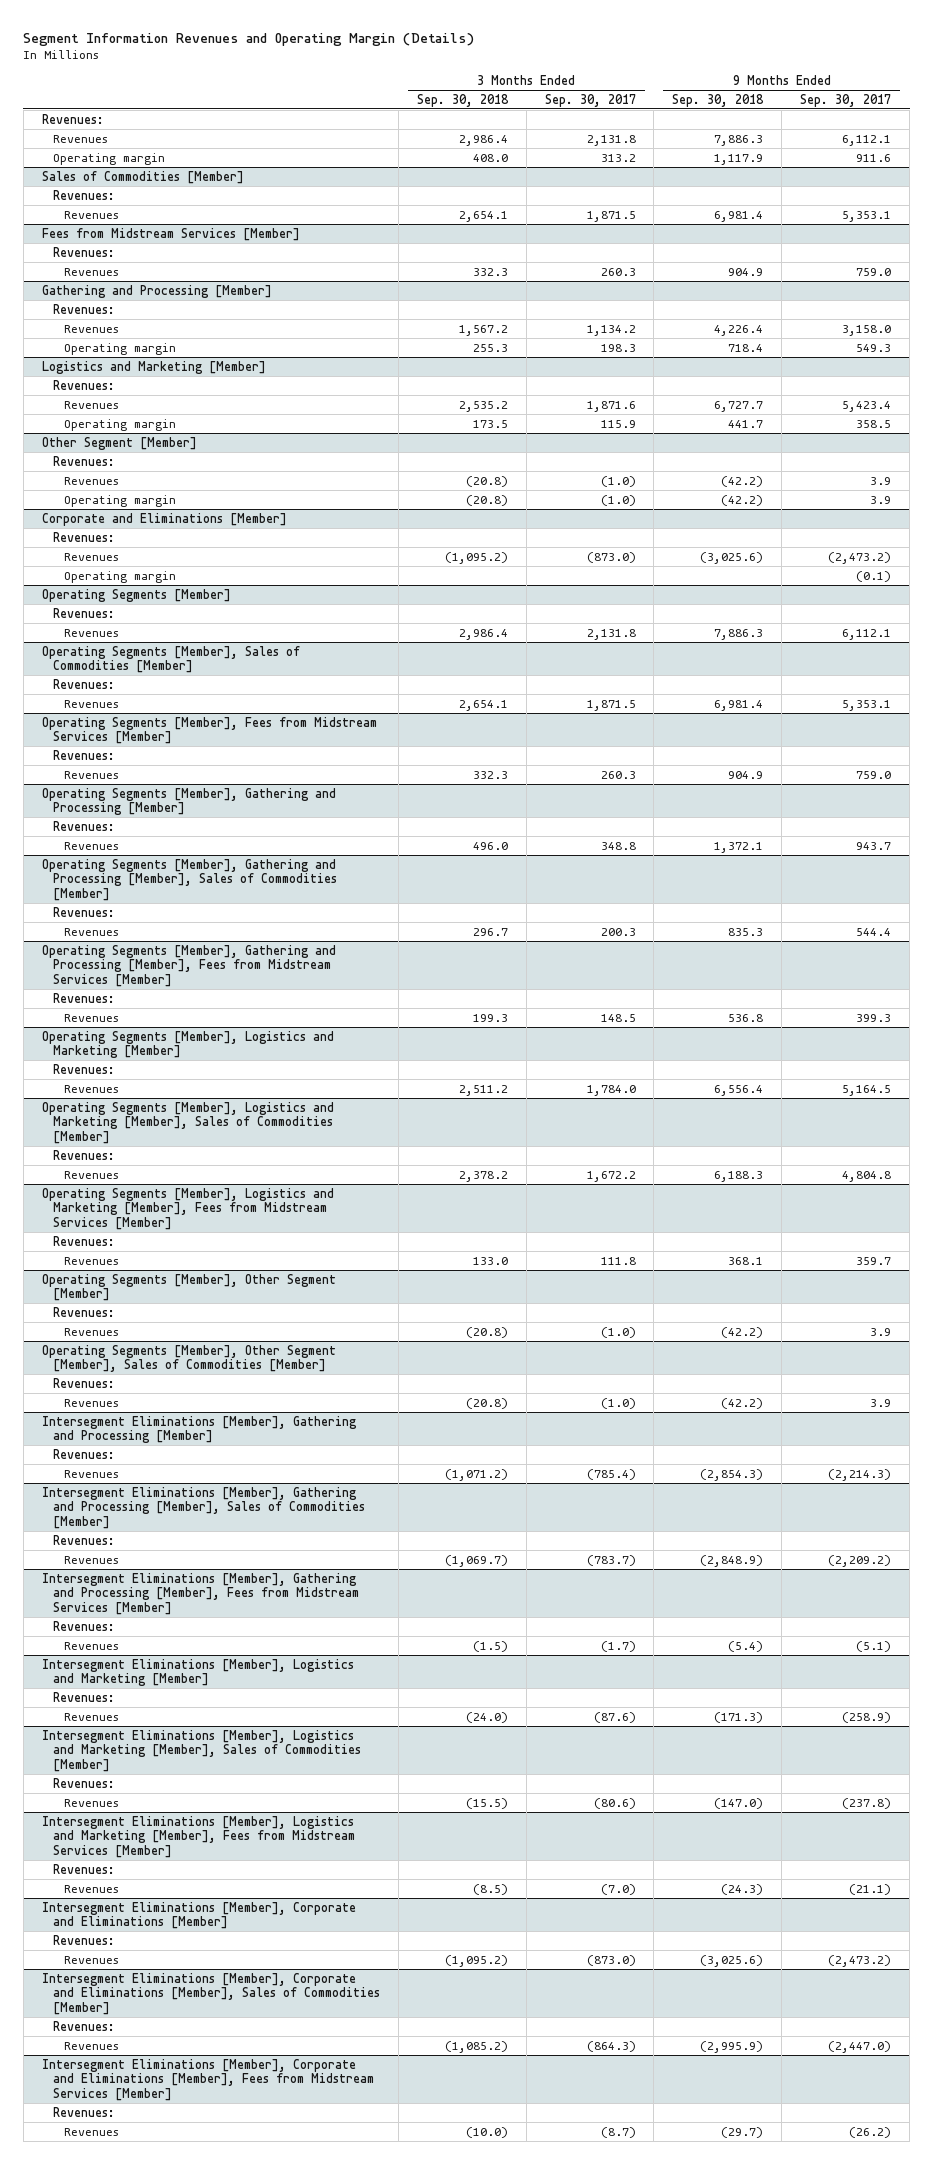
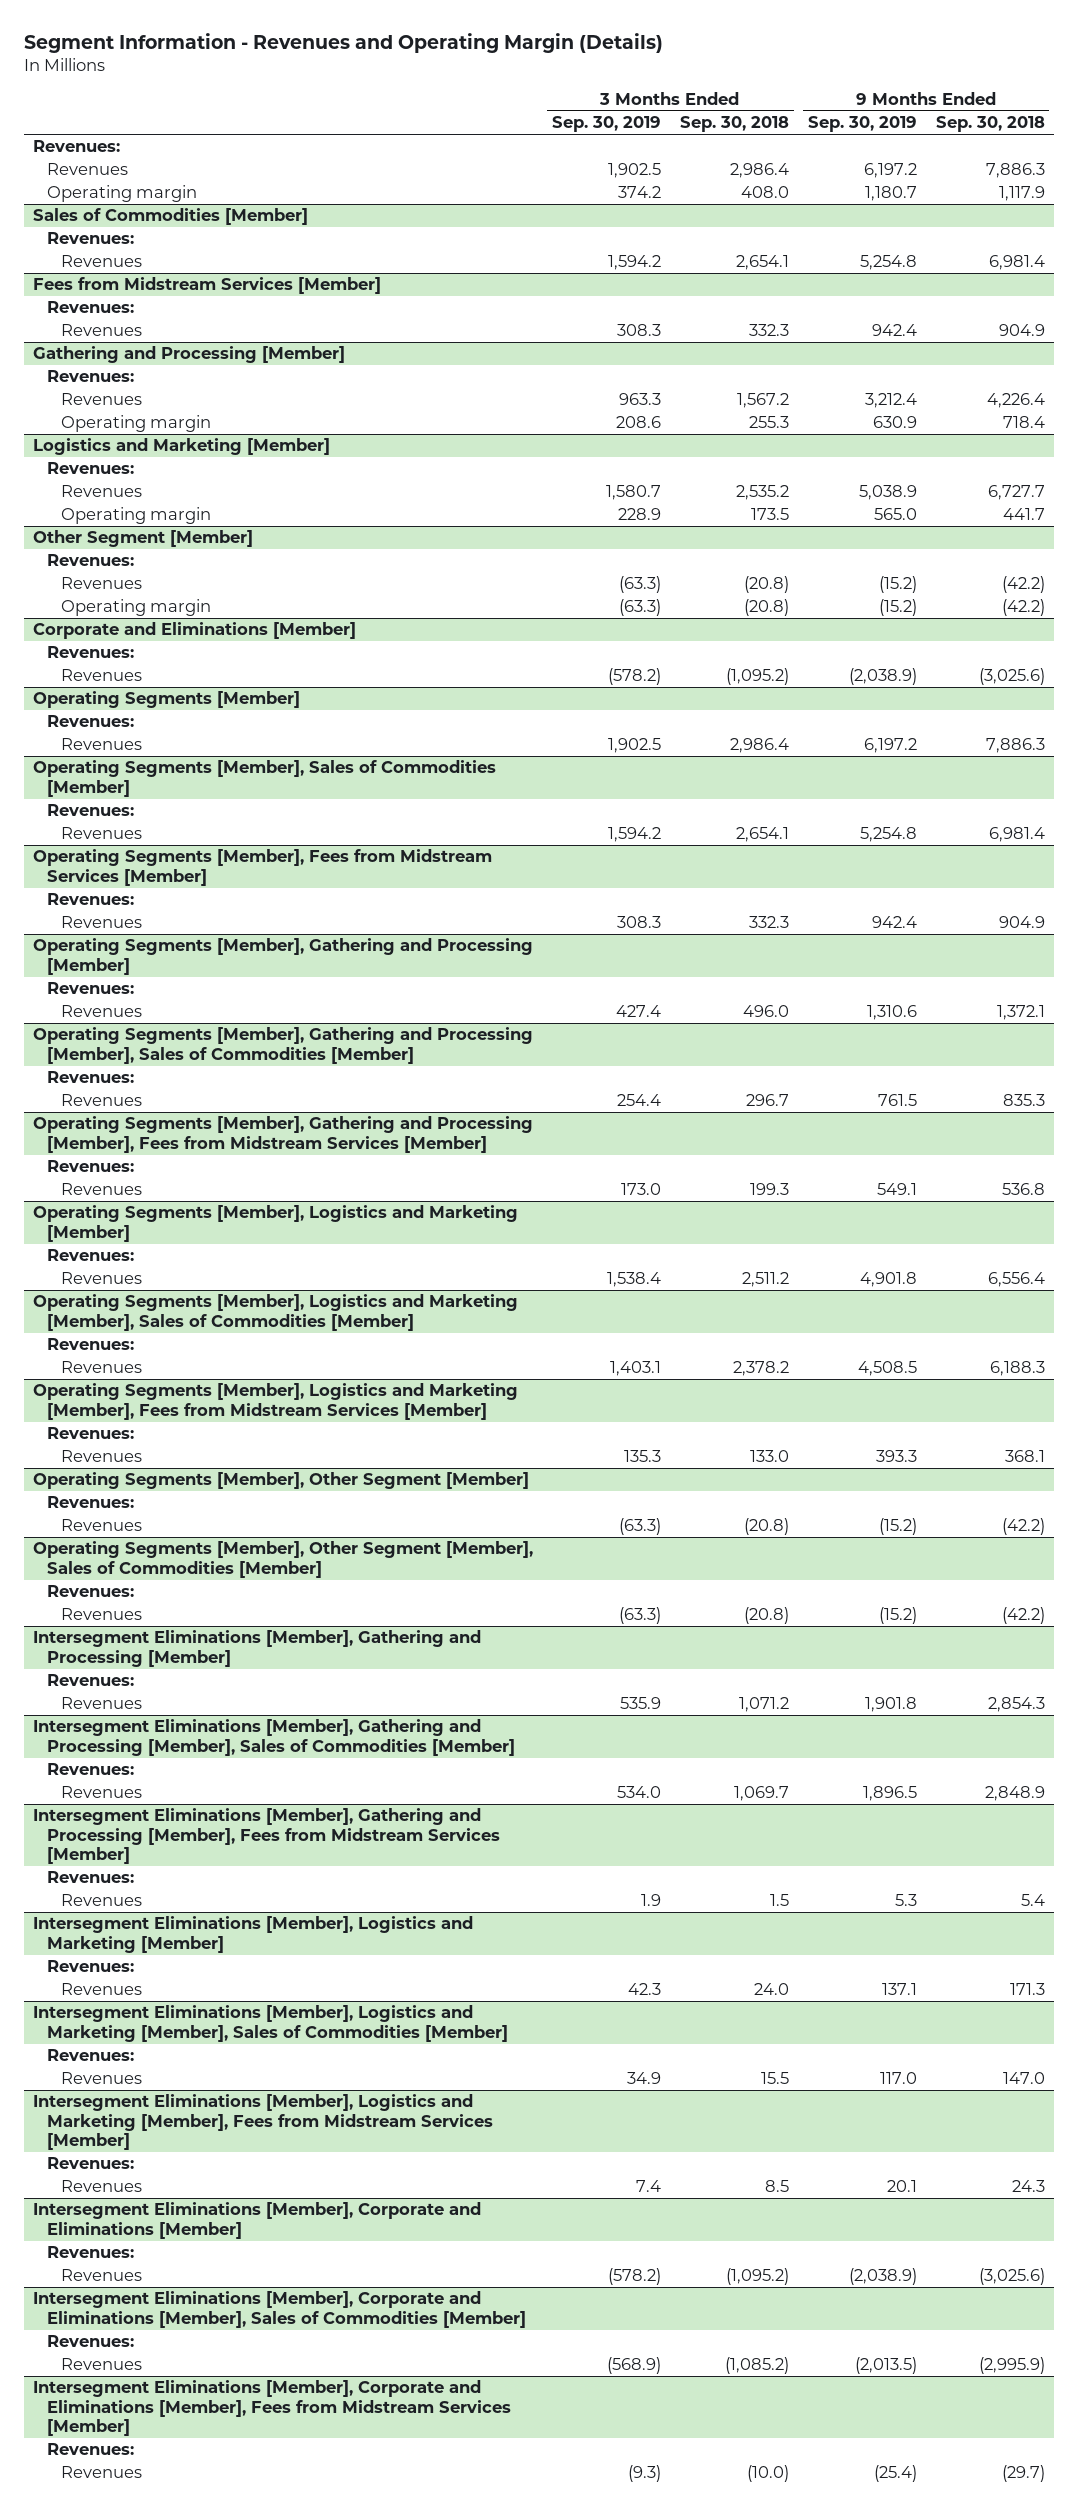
[23,32,475,46] Segment Information Revenues and Operating Margin (Details) -> [23,33,663,54] Segment Information - Revenues and Operating Margin (Details)
[544,93,636,107] Sep. 30, 2017 -> none
[800,93,892,107] Sep. 30, 2017 -> none
none -> [551,116,661,133] Sep. 30, 2019
none -> [807,116,917,133] Sep. 30, 2019
[64,570,177,583] Operating margin -> none
[444,1468,508,1481] (1,071.2) -> [738,1697,789,1713] 1,071.2
[700,1468,764,1481] (2,854.3) -> [987,1697,1045,1713] 2,854.3
[444,1554,508,1567] (1,069.7) -> [733,1786,789,1802] 1,069.7
[700,1554,764,1567] (2,848.9) -> [984,1786,1045,1802] 2,848.9
[472,1640,508,1652] (1.5) -> [769,1894,789,1907] 1.5
[728,1640,764,1652] (5.4) -> [1020,1894,1045,1907] 5.4
[465,1711,508,1723] (24.0) -> [753,1983,789,1996] 24.0
[714,1711,764,1723] (171.3) -> [1009,1983,1045,1996] 171.3
[465,1797,508,1809] (15.5) -> [760,2072,789,2085] 15.5
[714,1797,764,1809] (147.0) -> [1002,2072,1045,2085] 147.0
[472,1883,508,1895] (8.5) -> [764,2180,789,2193] 8.5
[721,1883,764,1895] (24.3) -> [1011,2180,1045,2193] 24.3

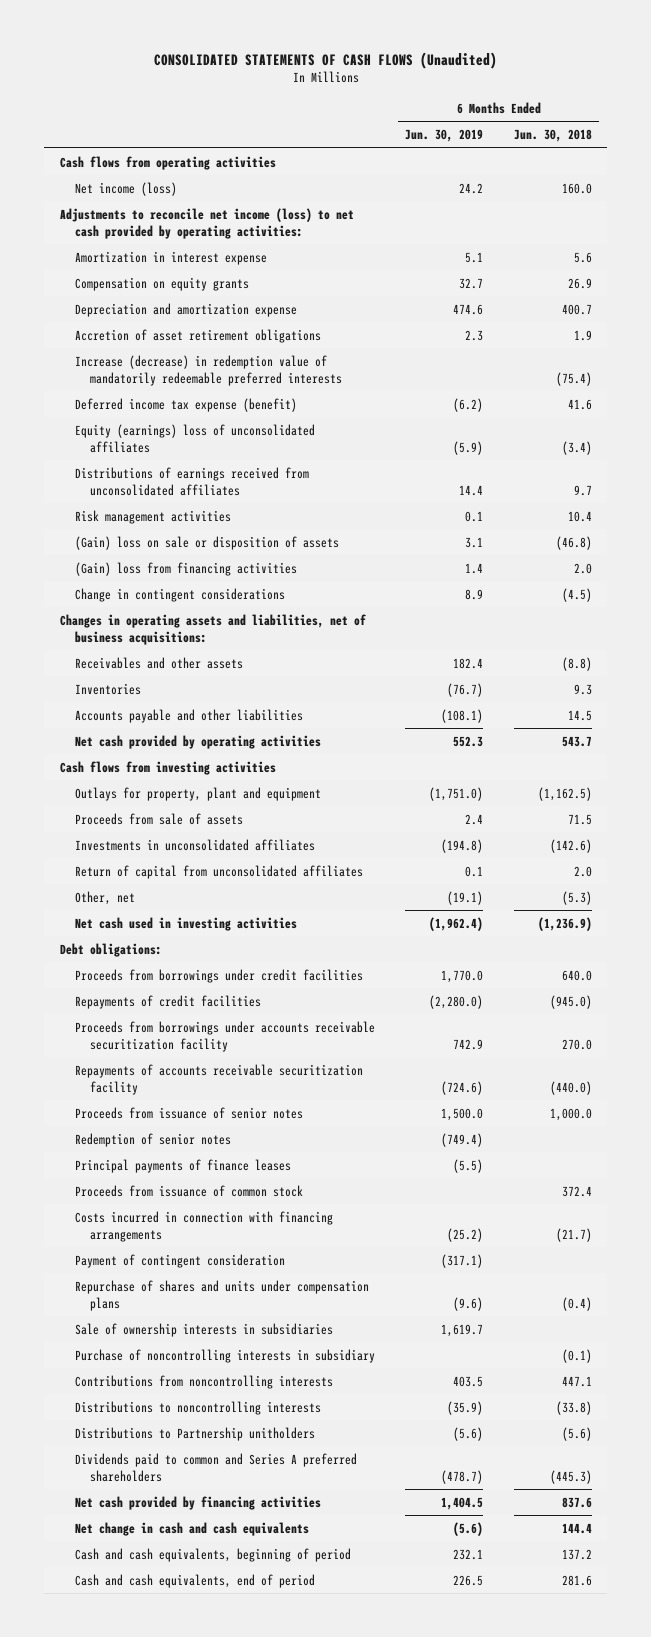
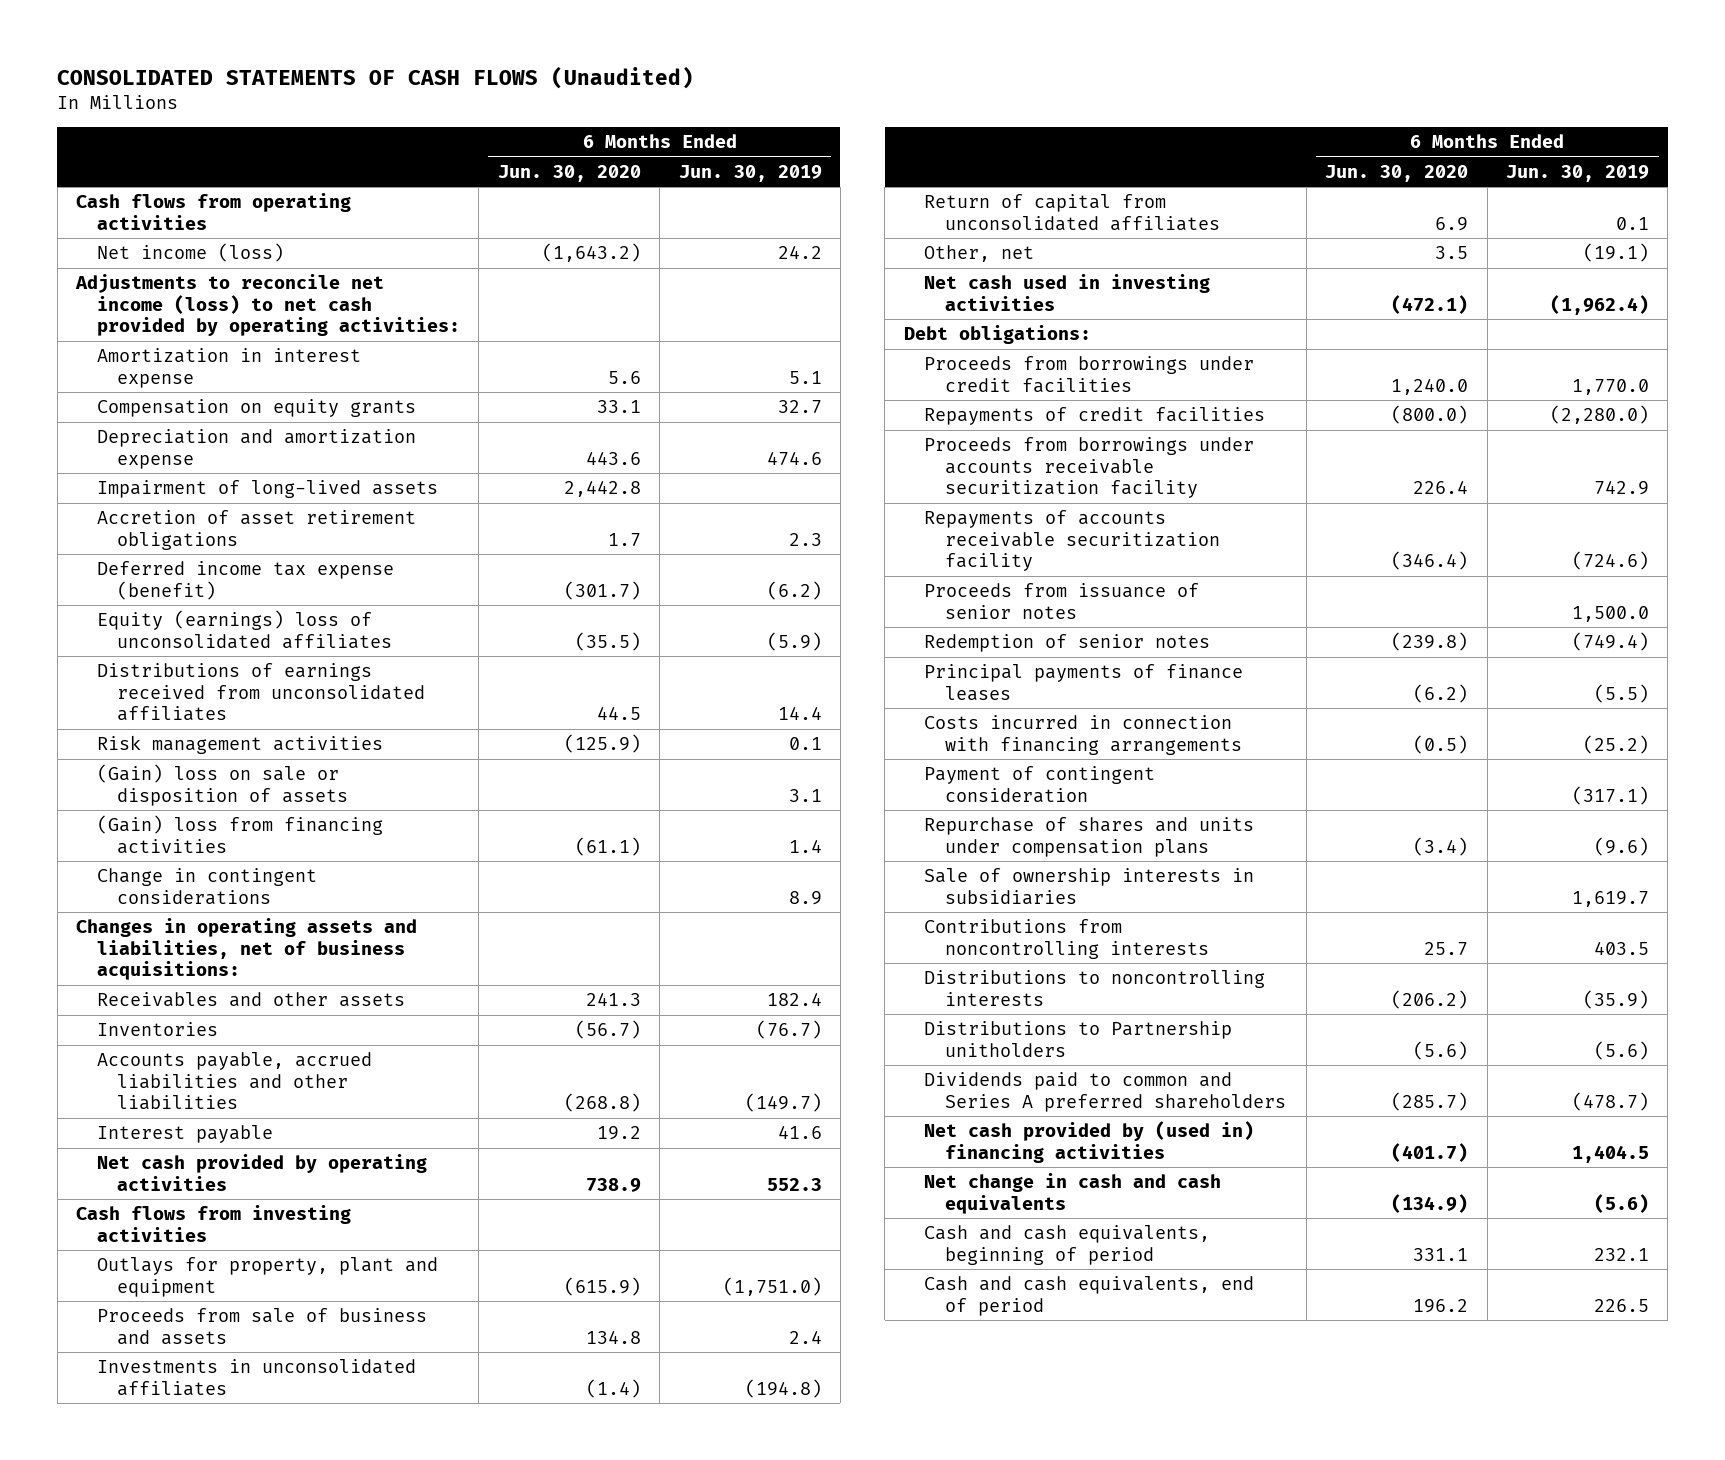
[513,129,592,143] Jun. 30, 2018 -> none
none -> [497,164,641,182] Jun. 30, 2020
none -> [96,480,438,499] Impairment of long-lived assets
[75,354,343,386] Increase (decrease) in redemption value of mandatorily redeemable preferred interests -> none
[75,708,304,723] Accounts payable and other liabilities -> [96,1052,372,1111] Accounts payable, accrued liabilities and other liabilities
[441,708,484,723] (108.1) -> [744,1093,822,1113] (149.7)
none -> [96,1125,273,1144] Interest payable
[75,812,244,825] Proceeds from sale of assets -> [96,1308,427,1345] Proceeds from sale of business and assets
[75,1184,304,1197] Proceeds from issuance of common stock -> none
[75,1348,376,1363] Purchase of noncontrolling interests in subsidiary -> none
[75,1495,322,1510] Net cash provided by financing activities -> [924,1121,1255,1163] Net cash provided by (used in) financing activities

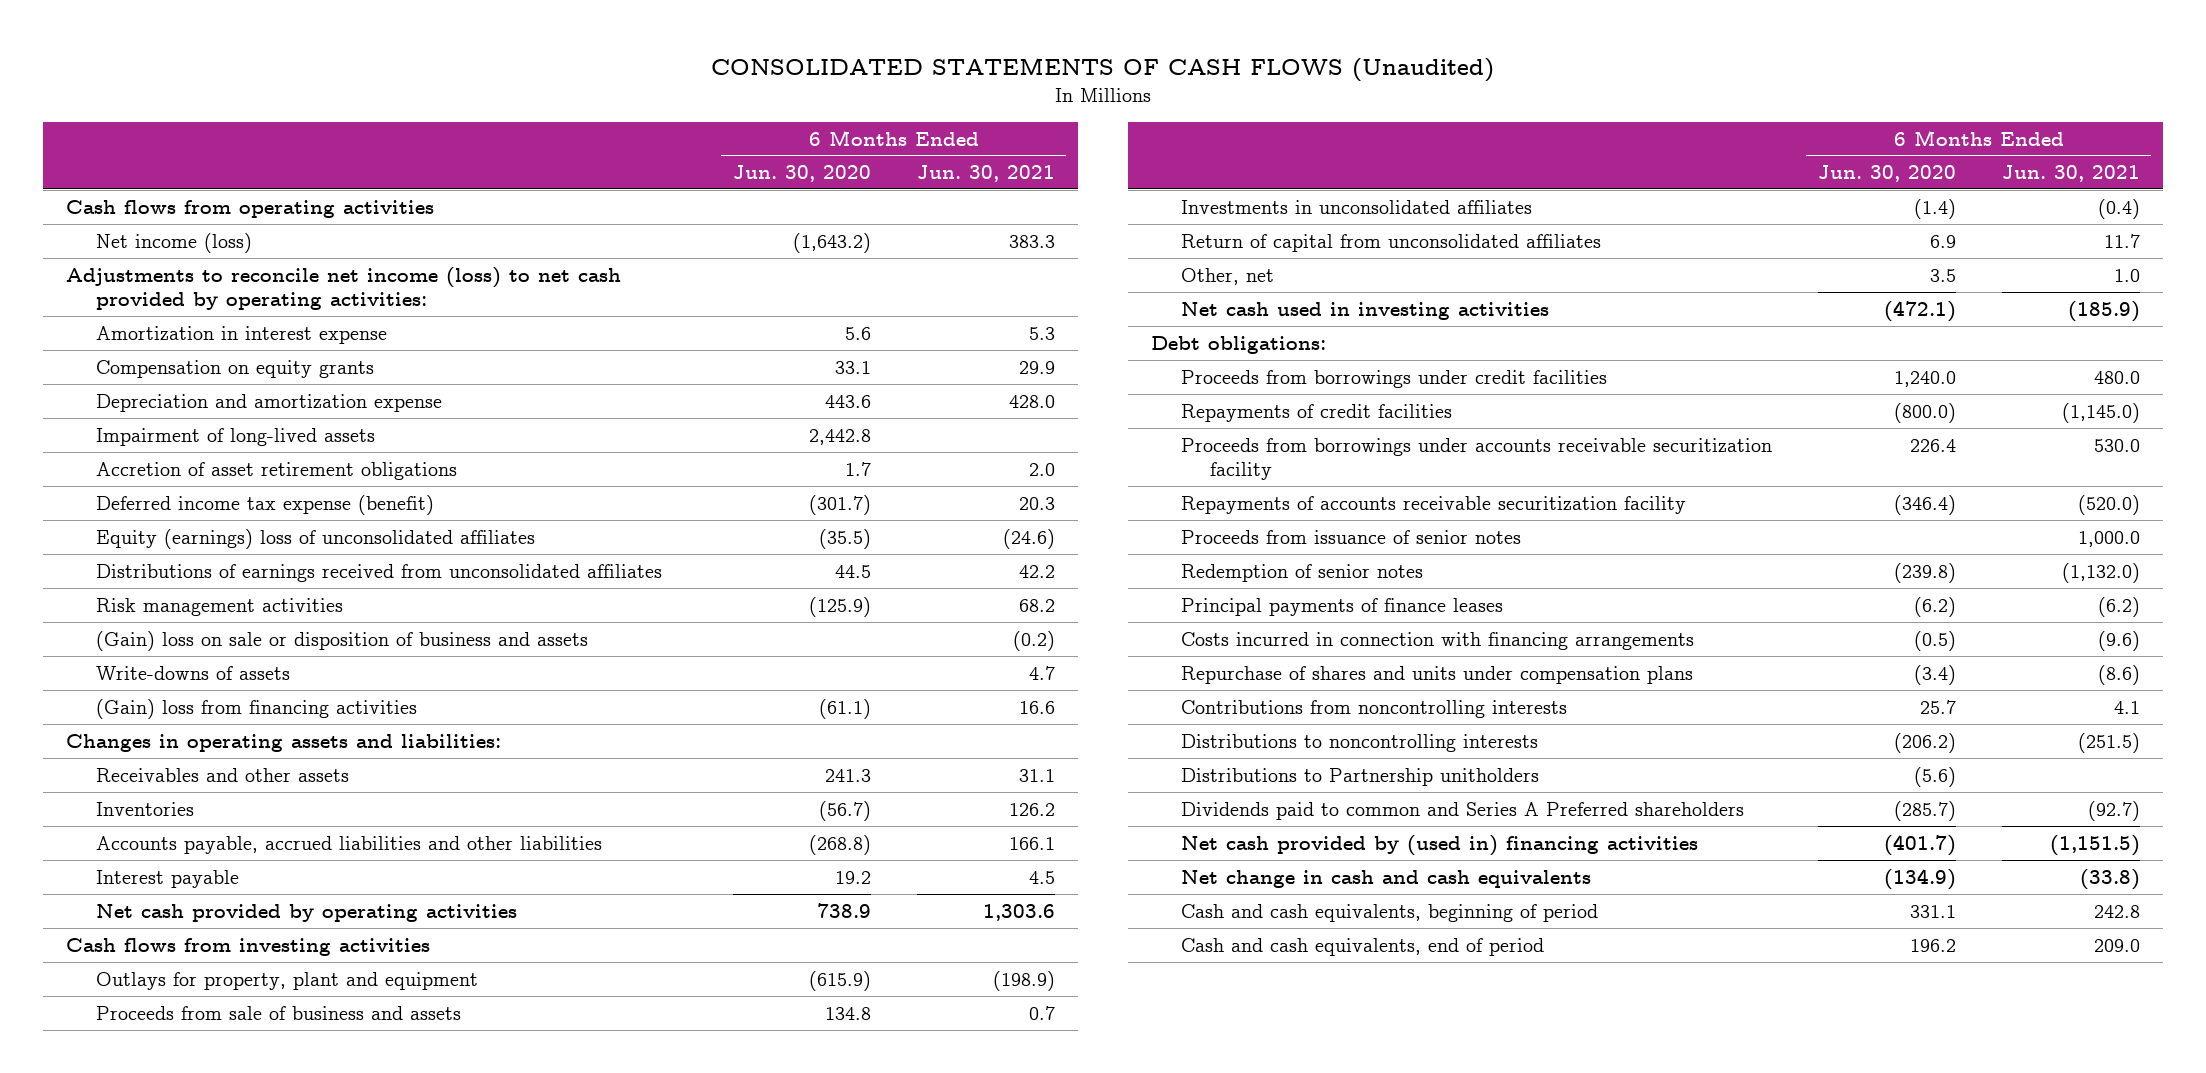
[678,164,822,182] Jun. 30, 2019 -> none
none -> [916,165,1055,183] Jun. 30, 2021
[96,764,349,806] (Gain) loss on sale or disposition of assets -> [95,630,588,651] (Gain) loss on sale or disposition of business and assets
none -> [95,665,290,680] Write-downs of assets
[96,868,317,905] Change in contingent considerations -> none
[76,918,418,981] Changes in operating assets and liabilities, net of business acquisitions: -> [66,733,502,752] Changes in operating assets and liabilities:
[924,766,1156,803] Payment of contingent consideration -> none
[924,868,1255,905] Sale of ownership interests in subsidiaries -> none
[924,1072,1287,1112] Dividends paid to common and Series A preferred shareholders -> [1180,801,1744,820] Dividends paid to common and Series A Preferred shareholders

